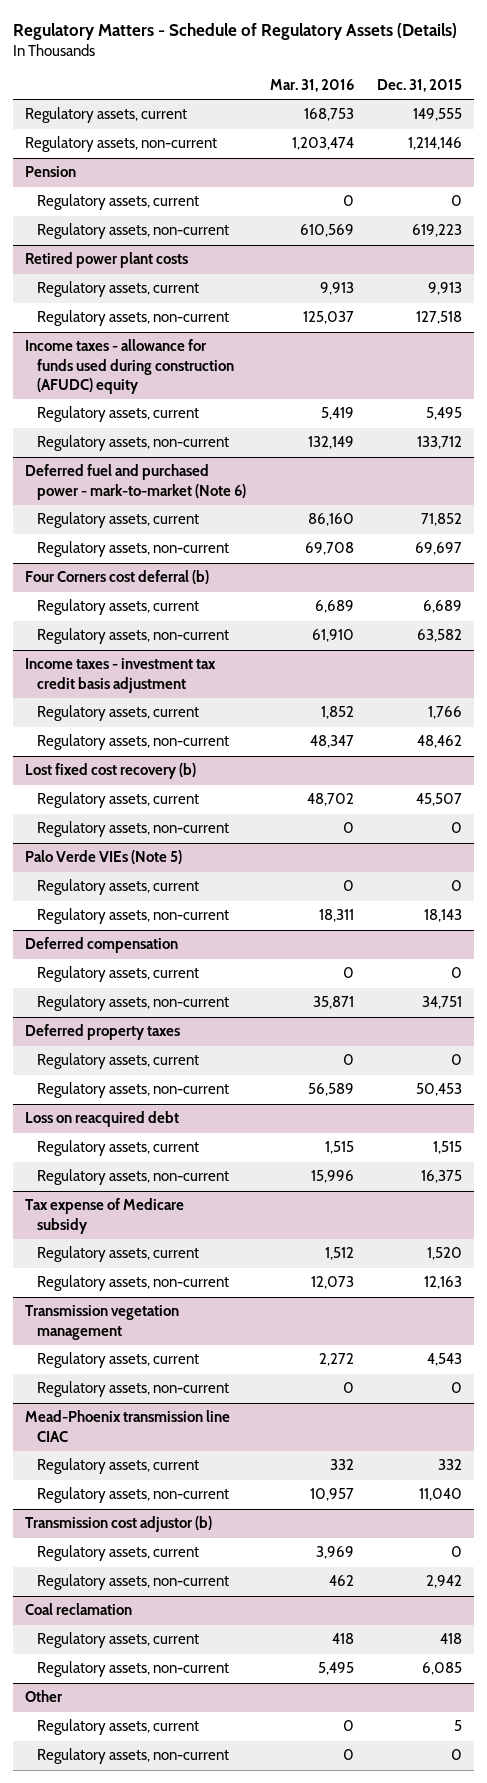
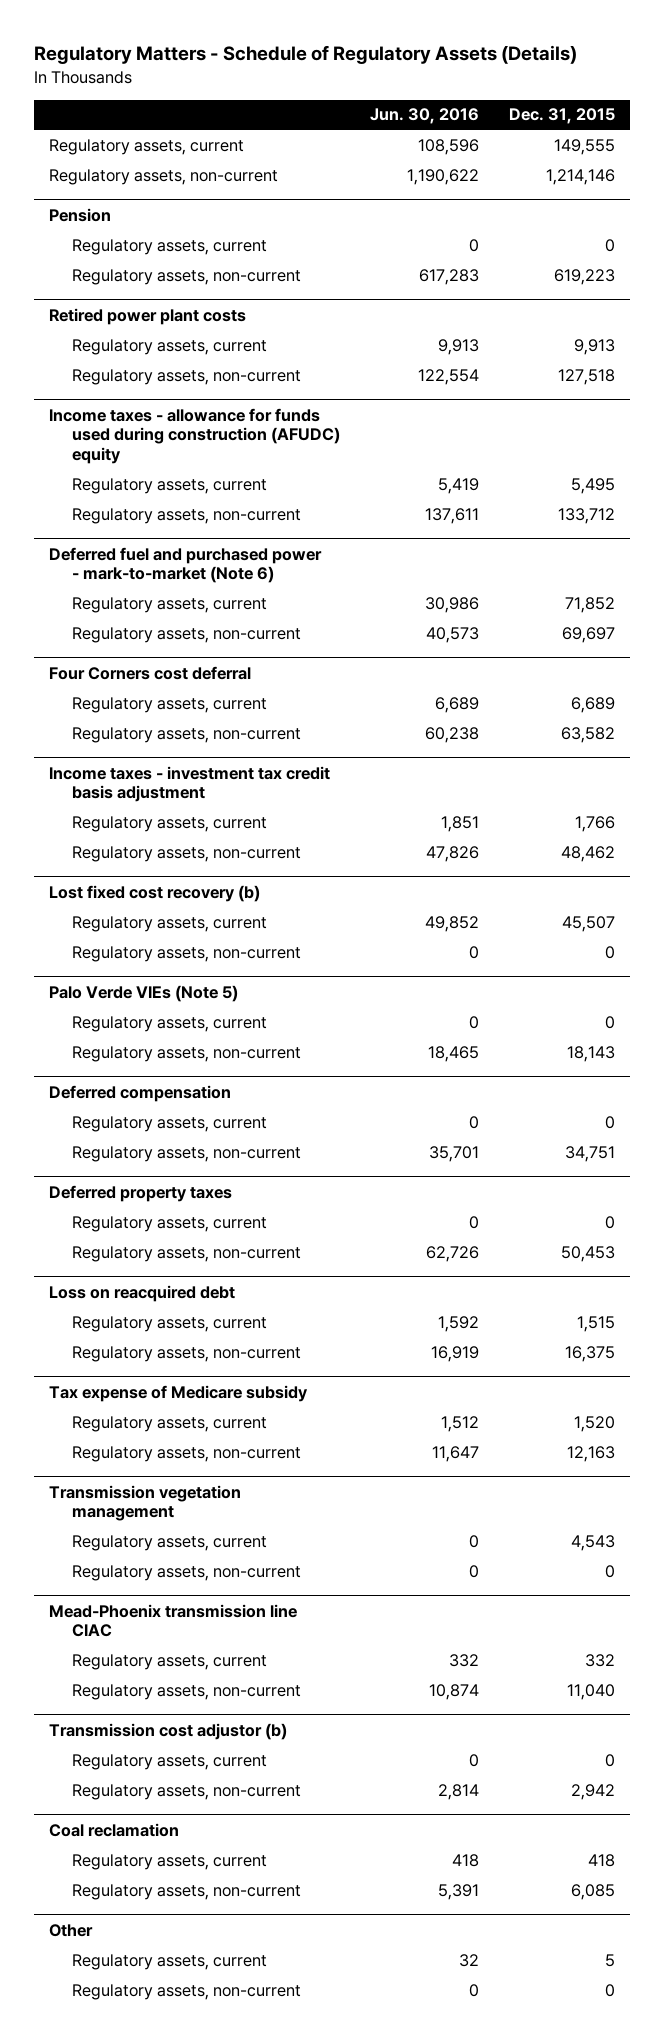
[269,79,354,93] Mar. 31, 2016 -> none
none -> [370,108,480,125] Jun. 30, 2016
[24,570,209,585] Four Corners cost deferral (b) -> [49,665,252,680] Four Corners cost deferral

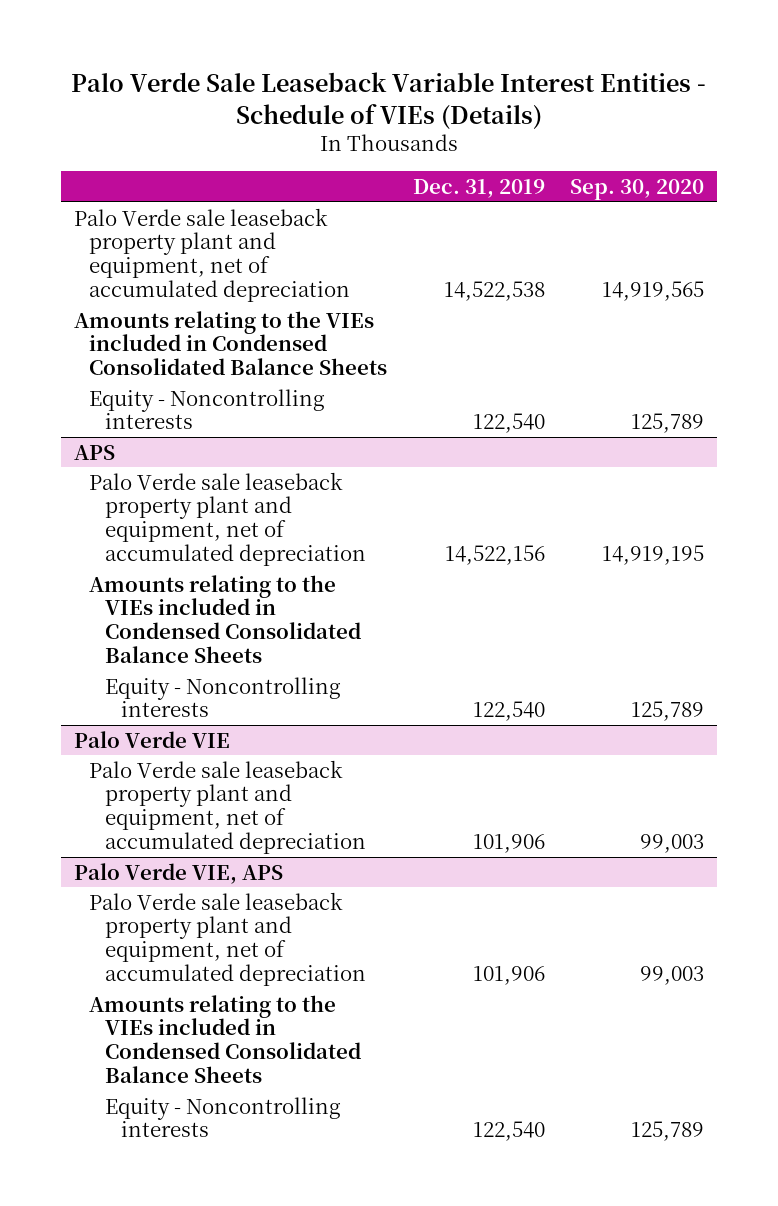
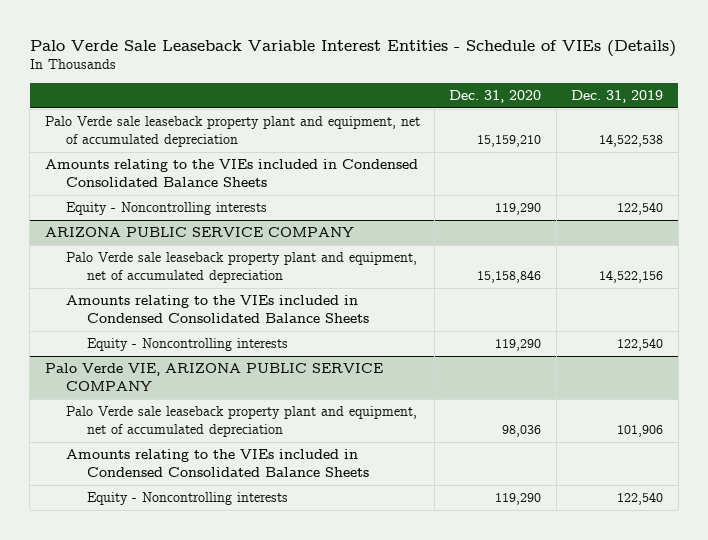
[570,179,705,201] Sep. 30, 2020 -> none
none -> [449,90,542,104] Dec. 31, 2020
[73,444,115,460] APS -> [44,227,354,238] ARIZONA PUBLIC SERVICE COMPANY
[73,730,230,748] Palo Verde VIE -> none
[89,759,366,854] Palo Verde sale leaseback property plant and equipment, net of accumulated depreciation -> none
[73,862,283,884] Palo Verde VIE, APS -> none
none -> [44,363,383,391] Palo Verde VIE, ARIZONA PUBLIC SERVICE COMPANY

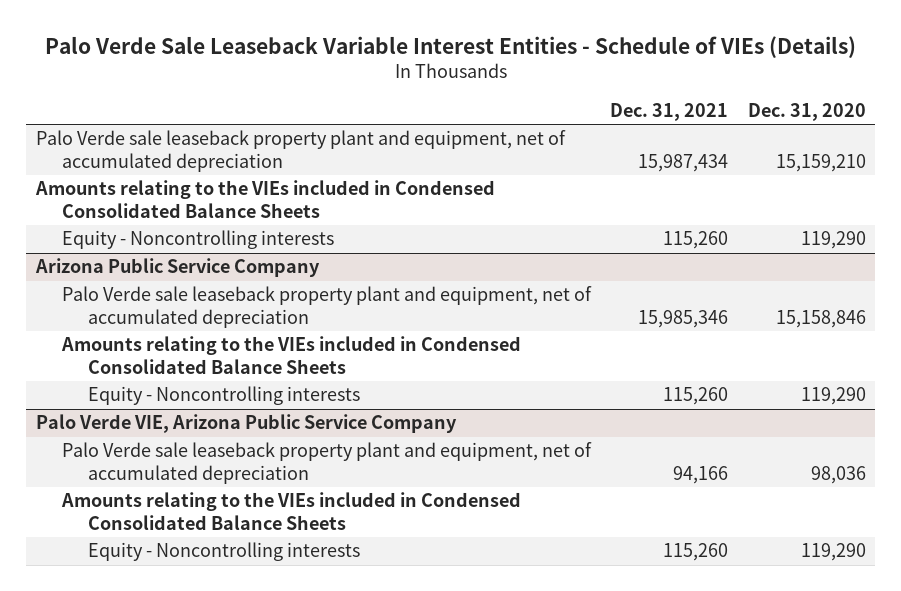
[571,90,664,104] Dec. 31, 2019 -> none
none -> [610,102,729,121] Dec. 31, 2021
[44,227,354,238] ARIZONA PUBLIC SERVICE COMPANY -> [34,258,320,278] Arizona Public Service Company
[44,363,383,391] Palo Verde VIE, ARIZONA PUBLIC SERVICE COMPANY -> [35,414,457,434] Palo Verde VIE, Arizona Public Service Company

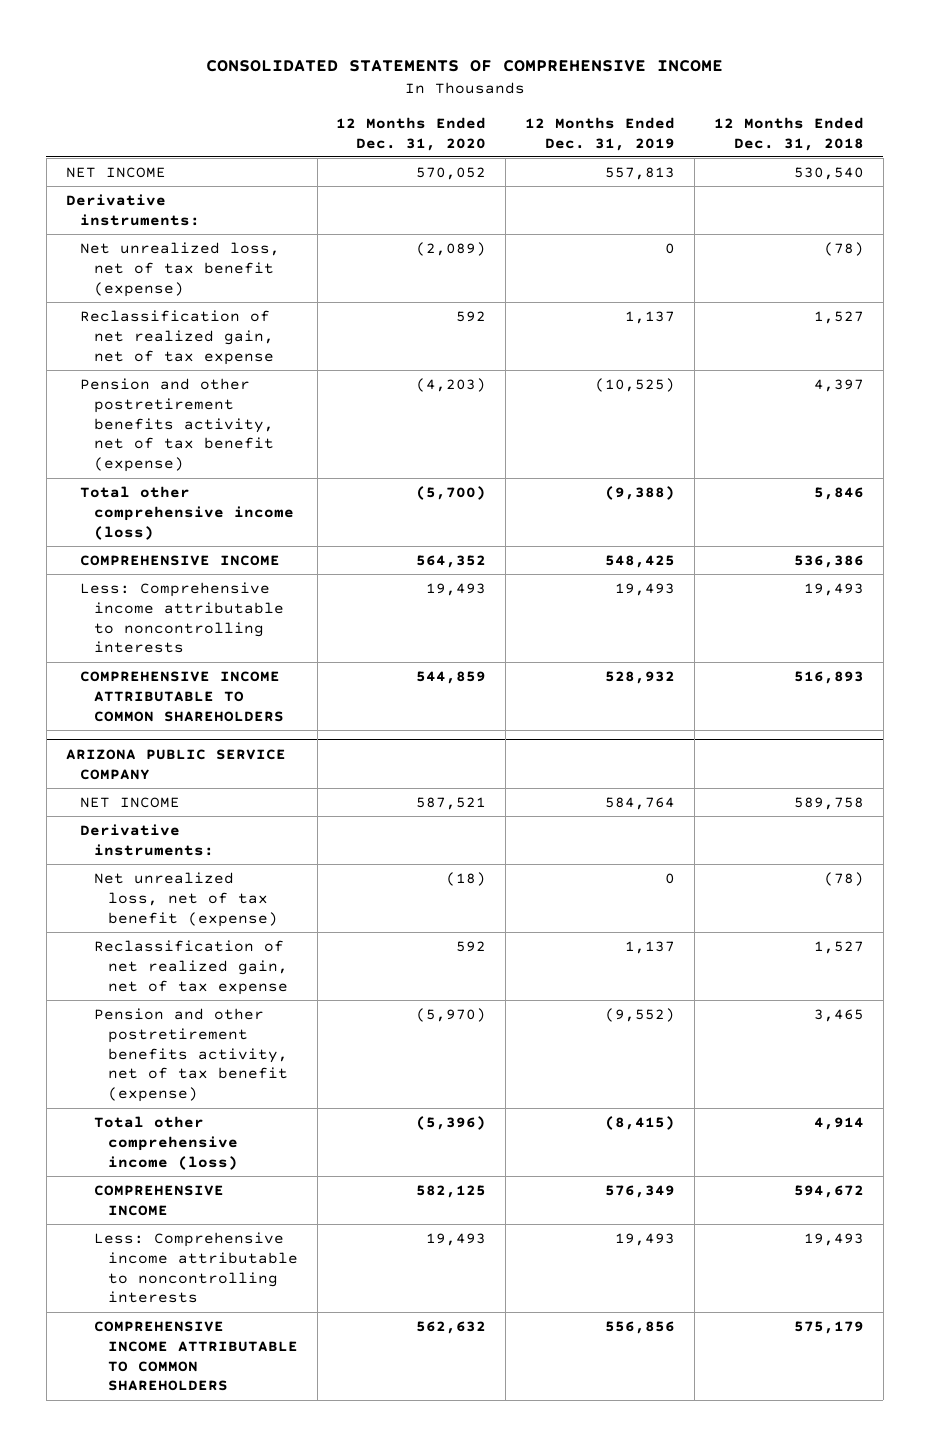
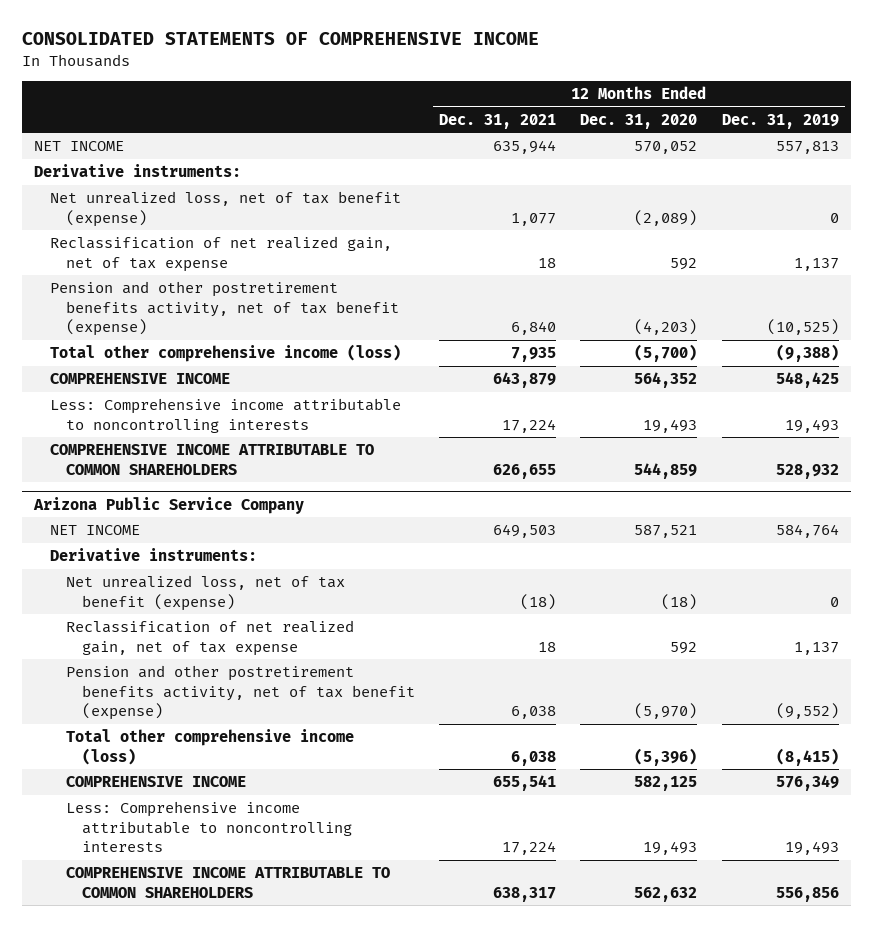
[714,116,865,151] 12 Months Ended Dec. 31, 2018 -> none
none -> [438,113,556,129] Dec. 31, 2021
[65,748,286,780] ARIZONA PUBLIC SERVICE COMPANY -> [33,496,305,514] Arizona Public Service Company

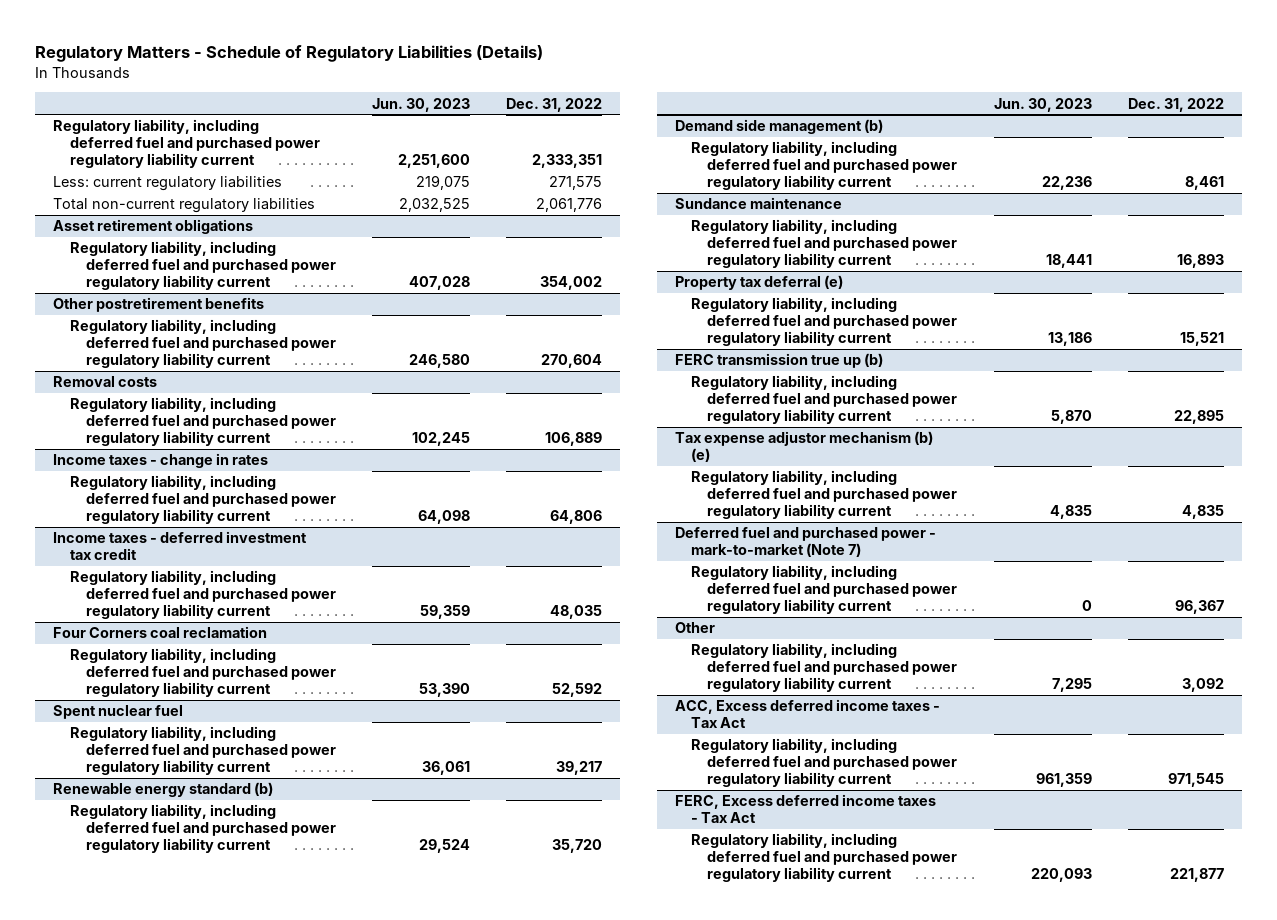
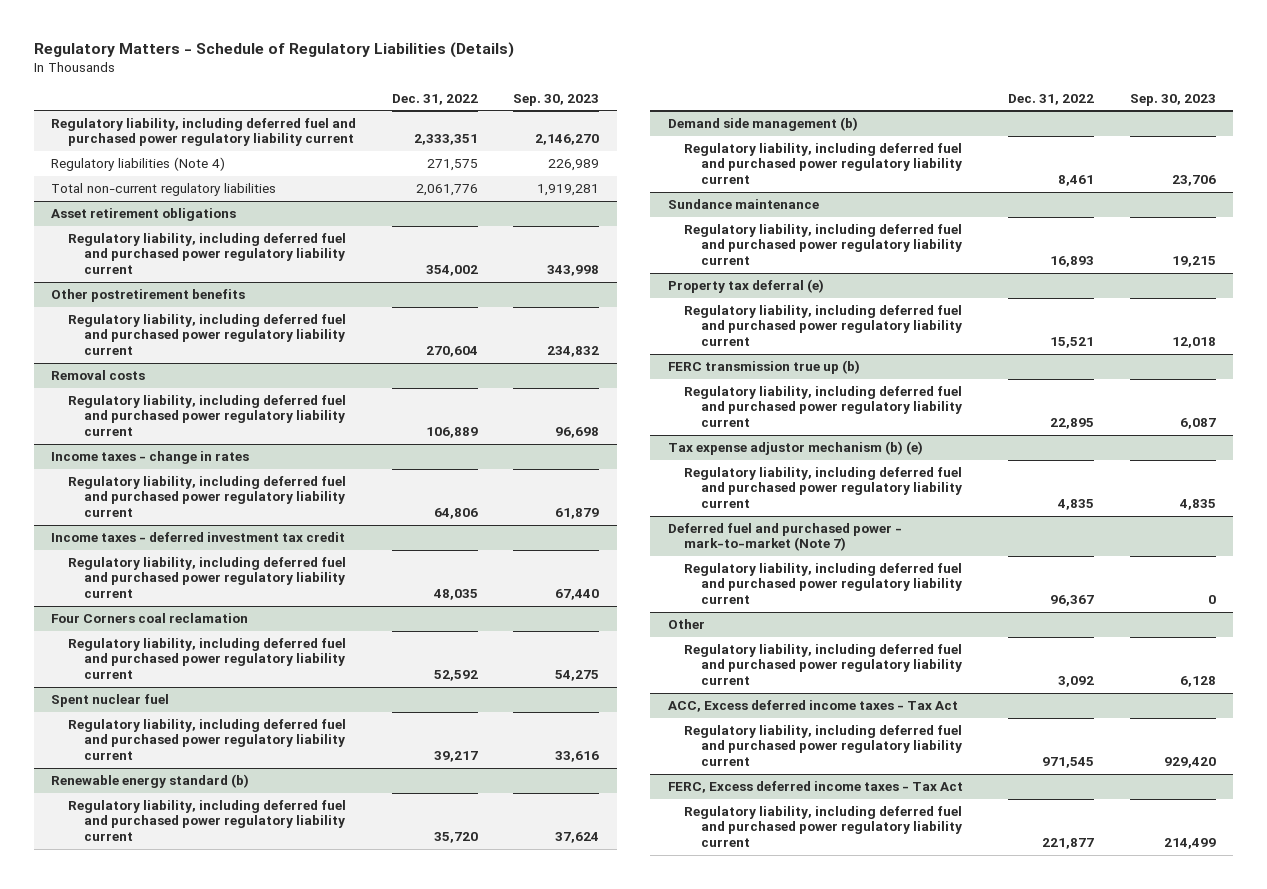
[372,97,471,112] Jun. 30, 2023 -> none
none -> [513,93,600,106] Sep. 30, 2023
[53,176,283,192] Less: current regulatory liabilities -> [51,157,226,172] Regulatory liabilities (Note 4)

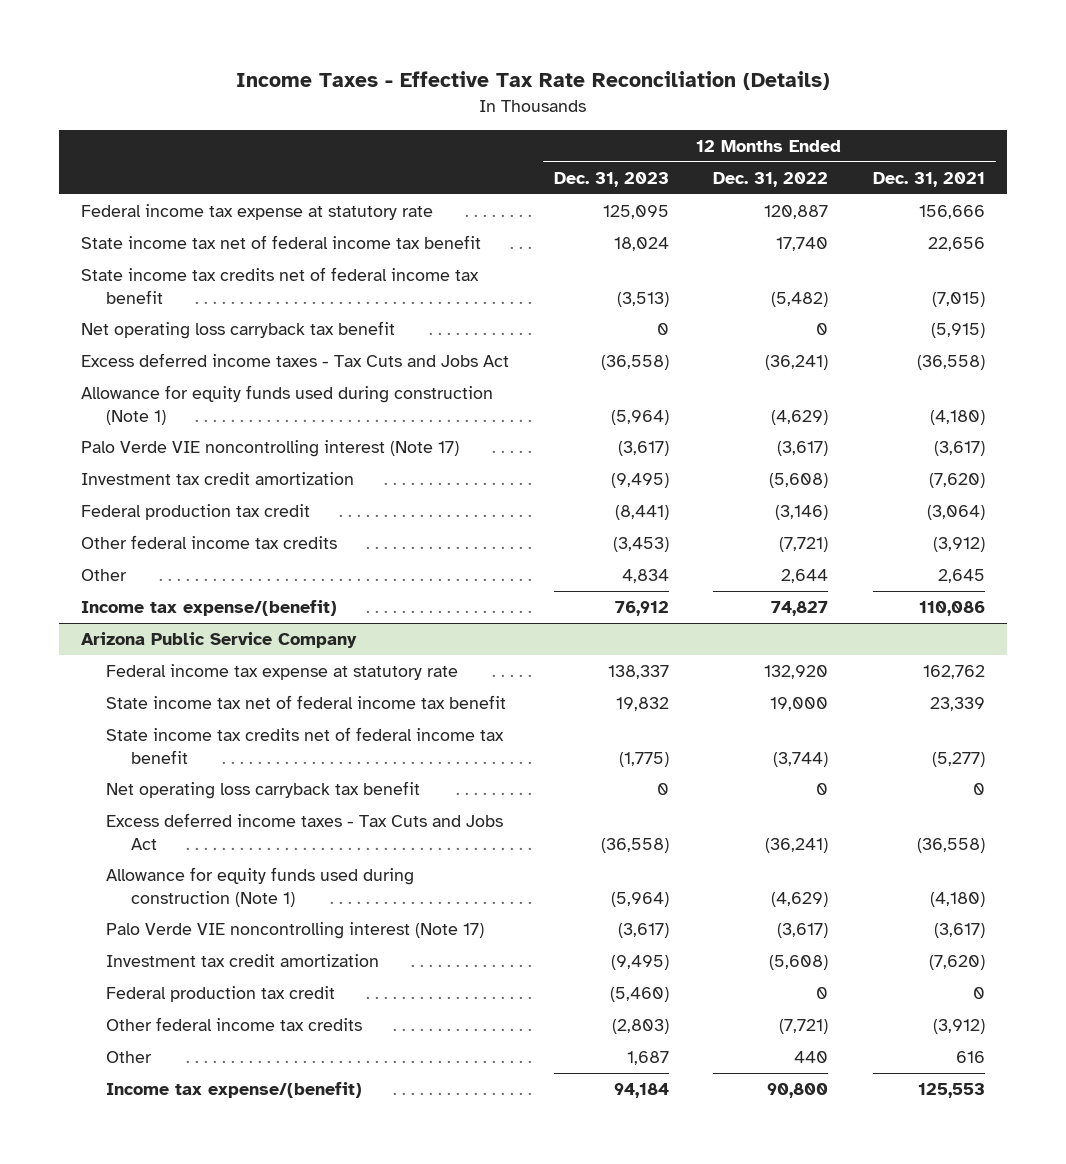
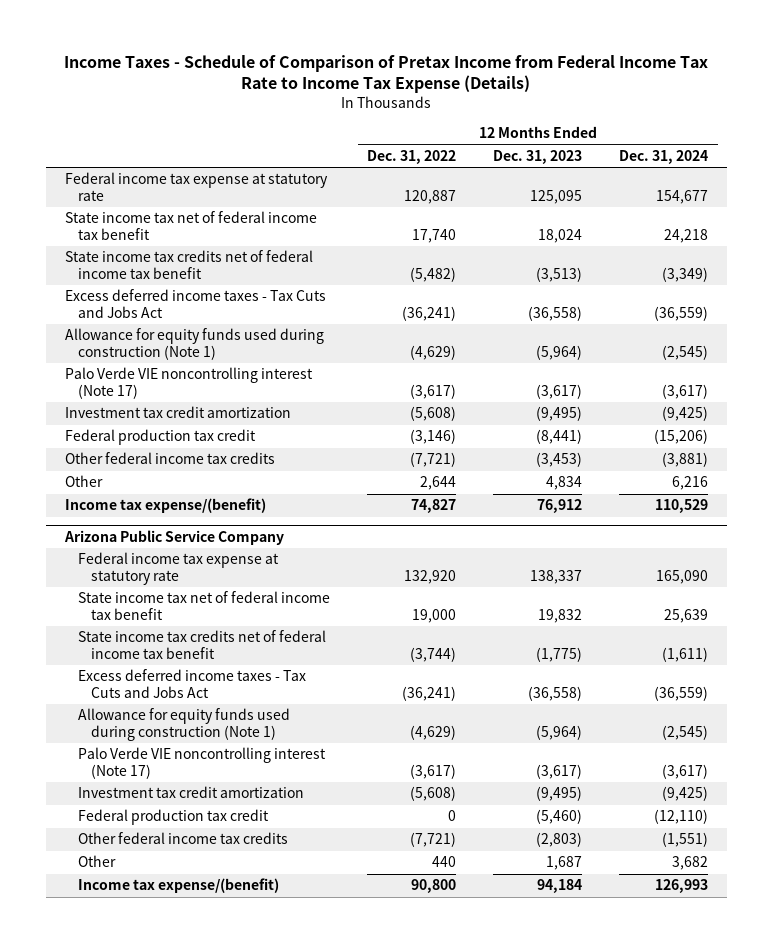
[236,71,831,91] Income Taxes - Effective Tax Rate Reconciliation (Details) -> [64,54,709,94] Income Taxes - Schedule of Comparison of Pretax Income from Federal Income Tax Rate to Income Tax Expense (Details)
[872,171,985,187] Dec. 31, 2021 -> none
none -> [619,150,709,165] Dec. 31, 2024
[81,321,396,340] Net operating loss carryback tax benefit -> none
[106,781,421,800] Net operating loss carryback tax benefit -> none

